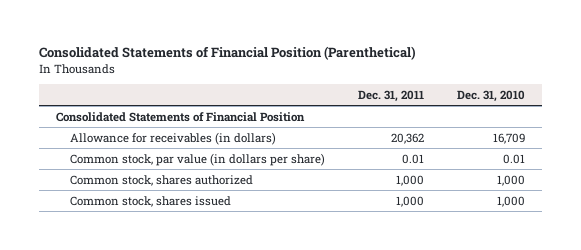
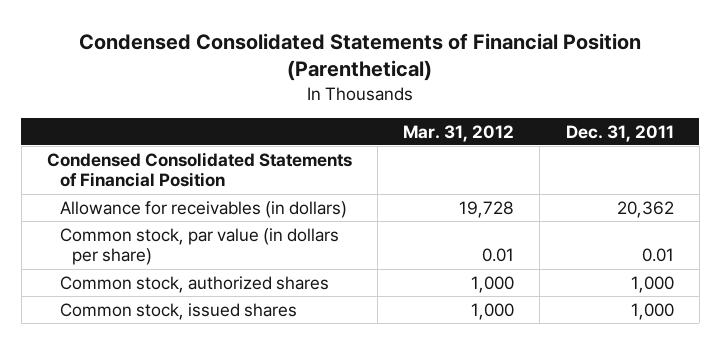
[39,46,417,61] Consolidated Statements of Financial Position (Parenthetical) -> [79,32,642,82] Condensed Consolidated Statements of Financial Position (Parenthetical)
[457,89,526,102] Dec. 31, 2010 -> none
none -> [403,124,515,142] Mar. 31, 2012
[55,111,305,122] Consolidated Statements of Financial Position -> [46,151,352,188] Condensed Consolidated Statements of Financial Position
[70,174,254,186] Common stock, shares authorized -> [59,275,329,293] Common stock, authorized shares
[70,195,232,207] Common stock, shares issued -> [59,302,297,320] Common stock, issued shares

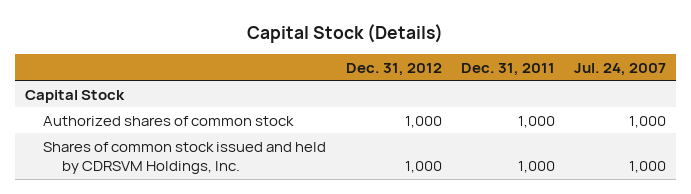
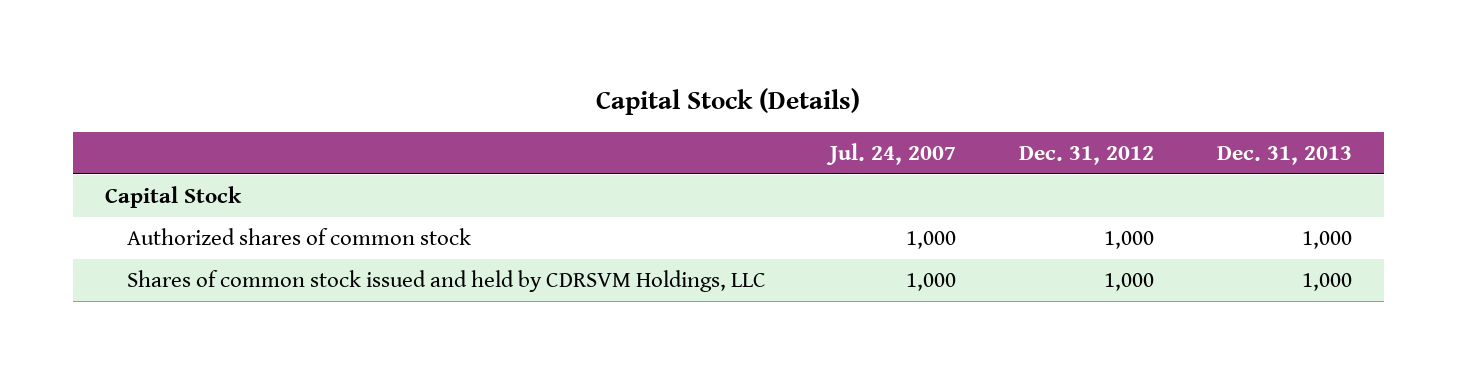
[460,62,555,76] Dec. 31, 2011 -> none
none -> [1217,145,1353,165] Dec. 31, 2013
[43,141,327,174] Shares of common stock issued and held by CDRSVM Holdings, Inc. -> [127,270,767,293] Shares of common stock issued and held by CDRSVM Holdings, LLC

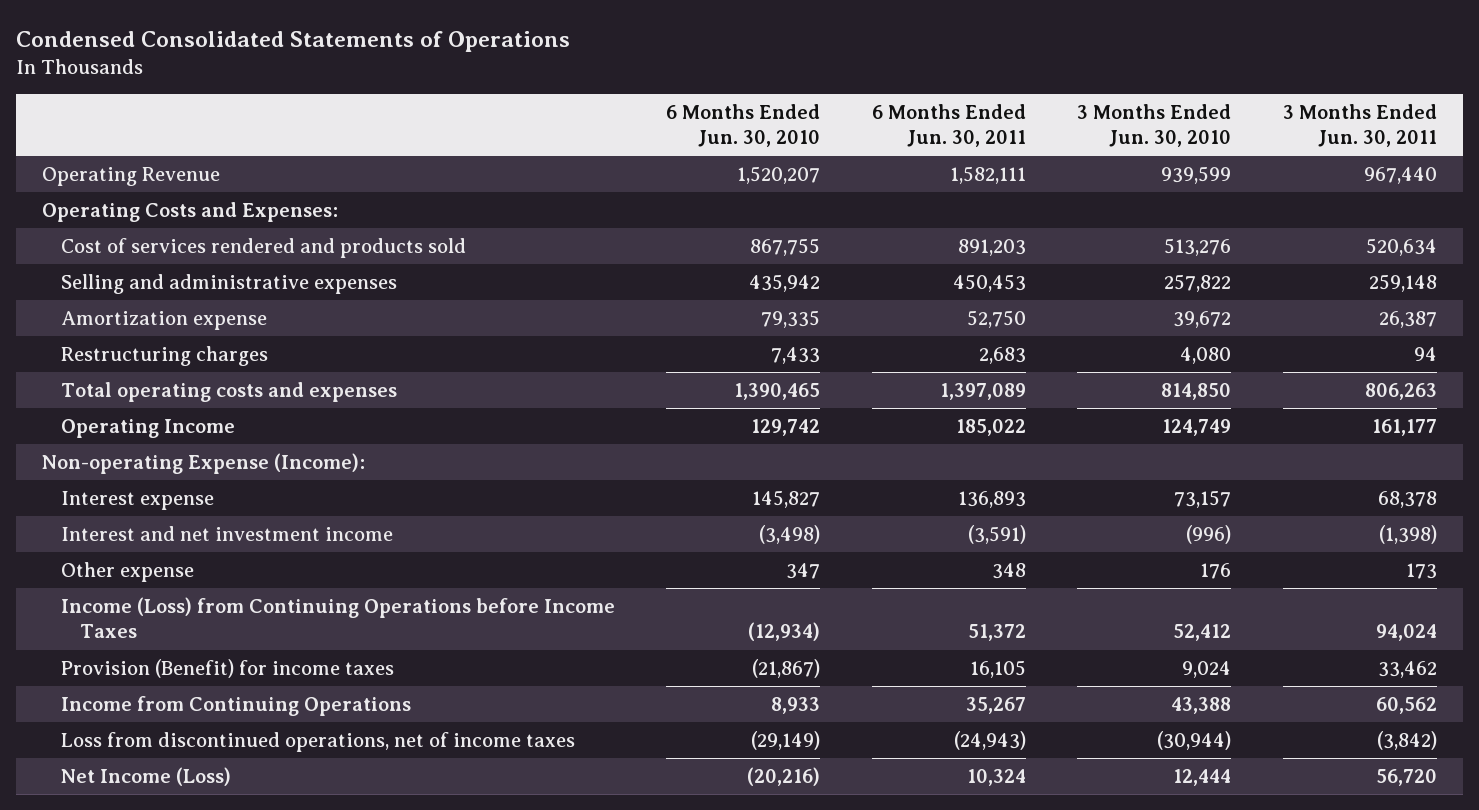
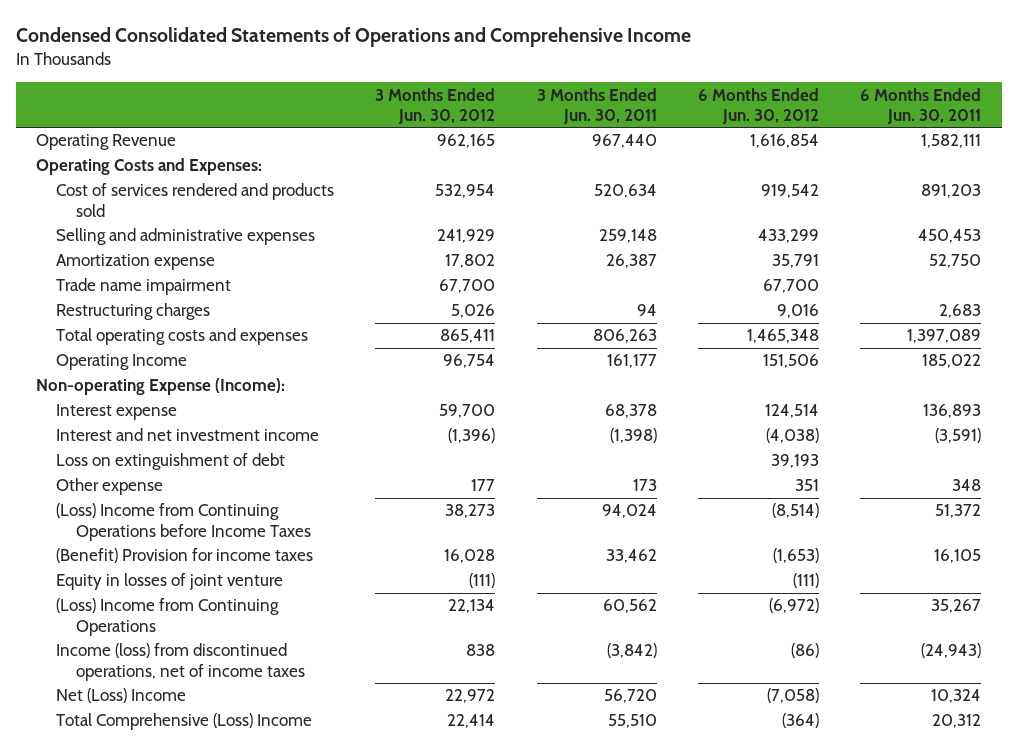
[16,30,571,52] Condensed Consolidated Statements of Operations -> [15,27,691,48] Condensed Consolidated Statements of Operations and Comprehensive Income
[666,103,821,147] 6 Months Ended Jun. 30, 2010 -> none
[1077,103,1232,147] 3 Months Ended Jun. 30, 2010 -> none
none -> [375,87,496,124] 3 Months Ended Jun. 30, 2012
none -> [697,87,819,124] 6 Months Ended Jun. 30, 2012
none -> [56,278,232,296] Trade name impairment
none -> [56,453,286,471] Loss on extinguishment of debt
[60,597,615,639] Income (Loss) from Continuing Operations before Income Taxes -> [56,503,311,541] (Loss) Income from Continuing Operations before Income Taxes
[60,659,394,679] Provision (Benefit) for income taxes -> [56,548,314,564] (Benefit) Provision for income taxes
none -> [56,573,284,591] Equity in losses of joint venture
[60,696,411,717] Income from Continuing Operations -> [56,598,280,636] (Loss) Income from Continuing Operations
[60,732,575,753] Loss from discontinued operations, net of income taxes -> [56,643,305,681] Income (loss) from discontinued operations, net of income taxes
[60,767,231,787] Net Income (Loss) -> [56,688,187,704] Net (Loss) Income
none -> [56,713,313,731] Total Comprehensive (Loss) Income

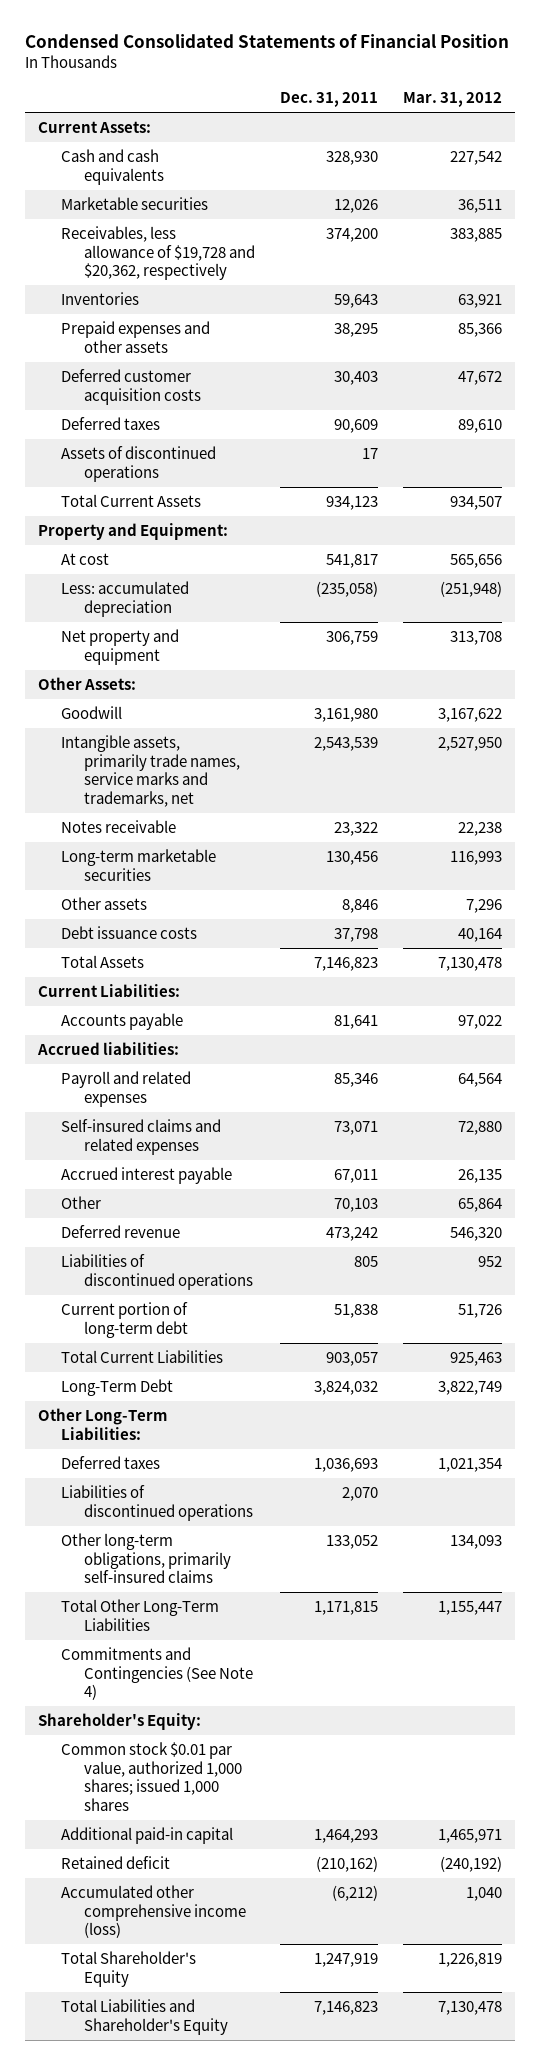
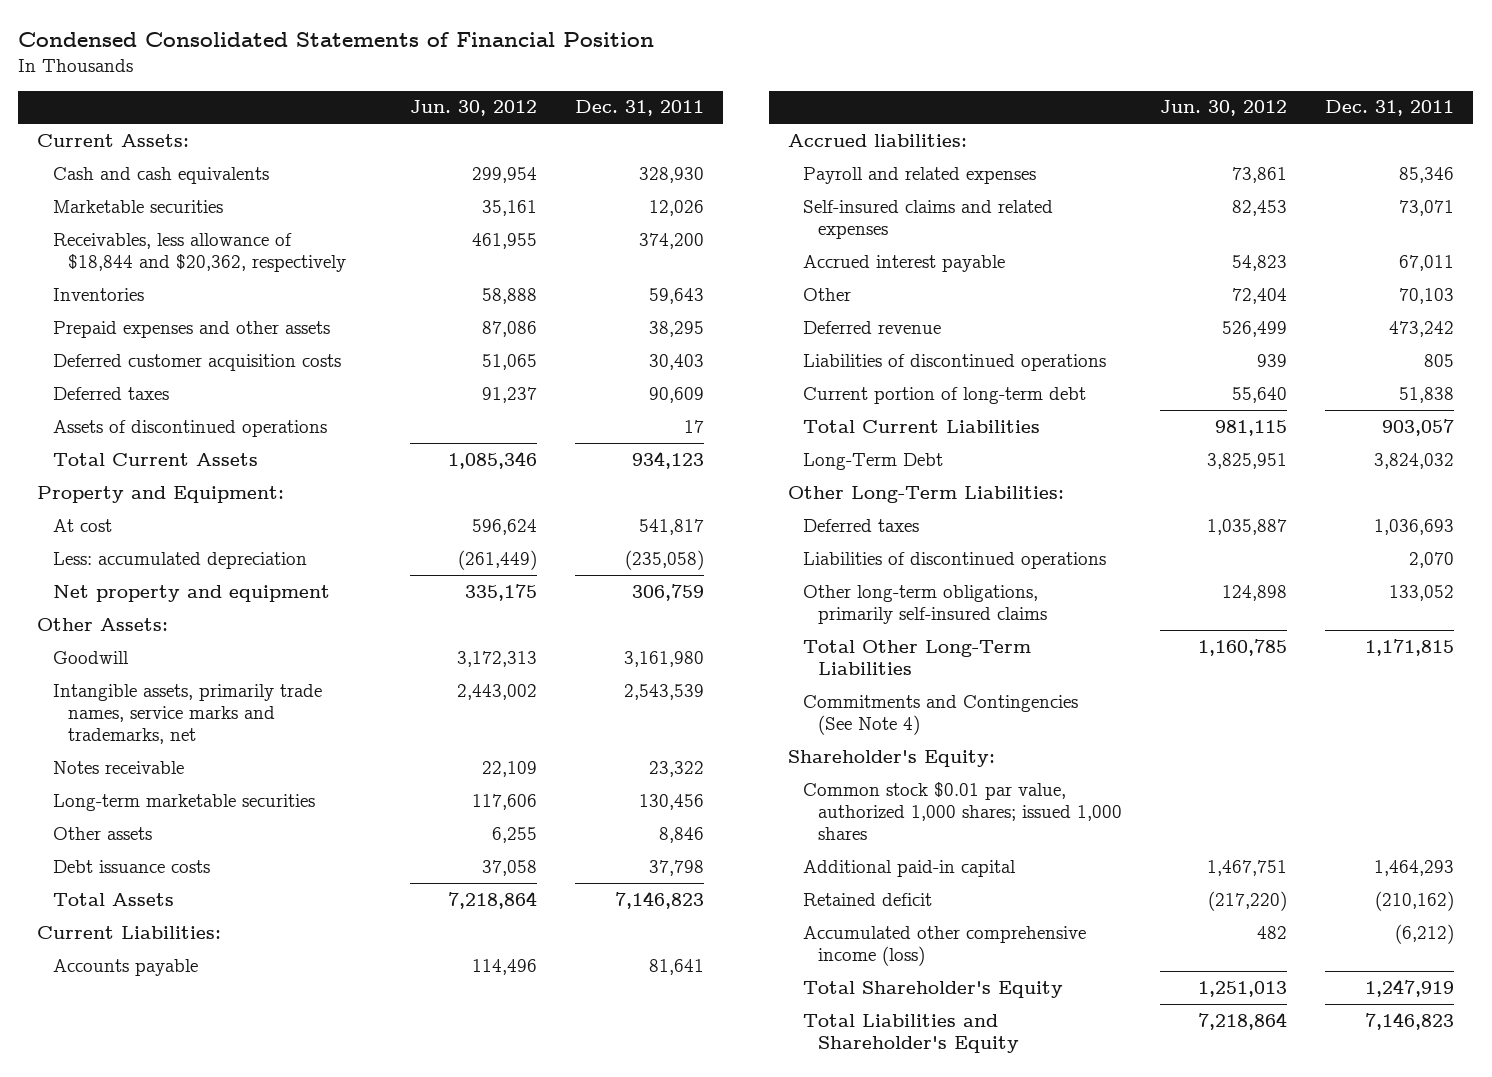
[403,92,503,108] Mar. 31, 2012 -> none
none -> [409,100,537,117] Jun. 30, 2012
[60,226,255,281] Receivables, less allowance of $19,728 and $20,362, respectively -> [52,232,346,272] Receivables, less allowance of $18,844 and $20,362, respectively

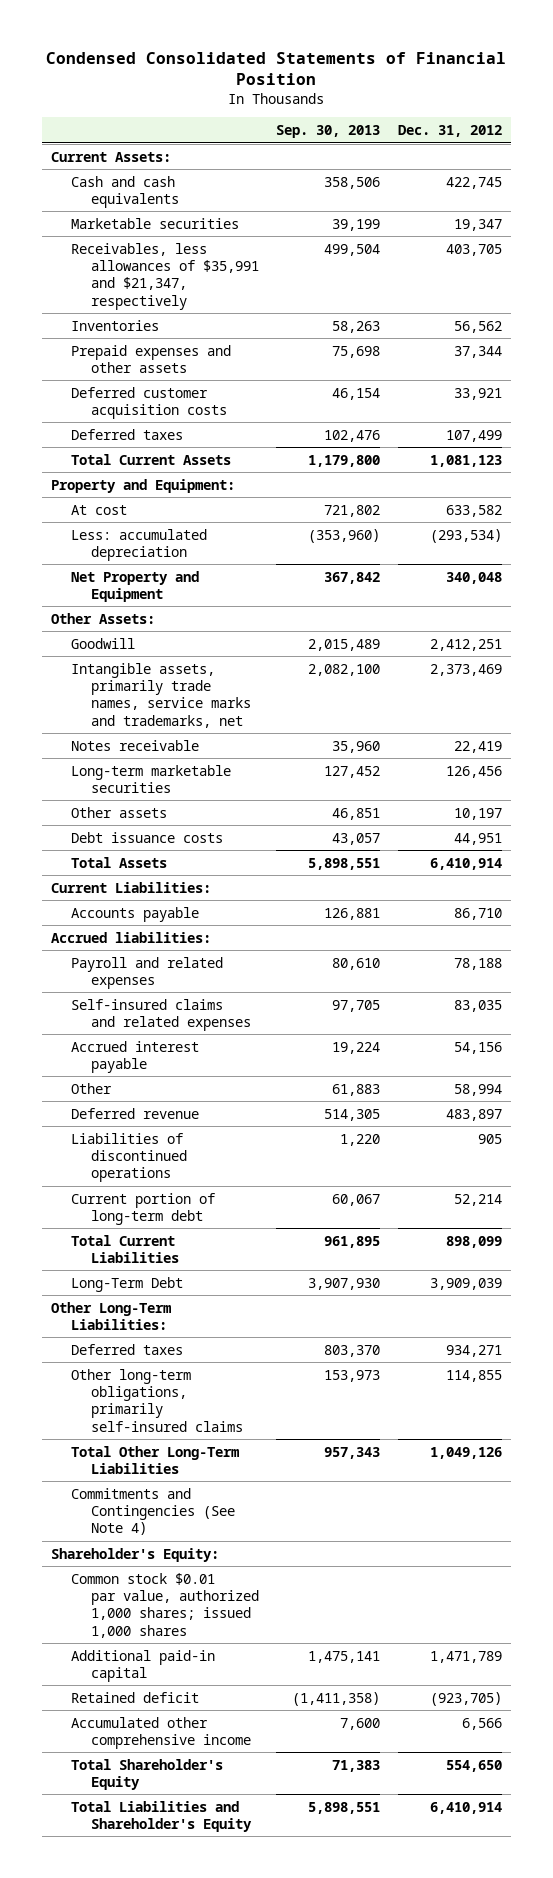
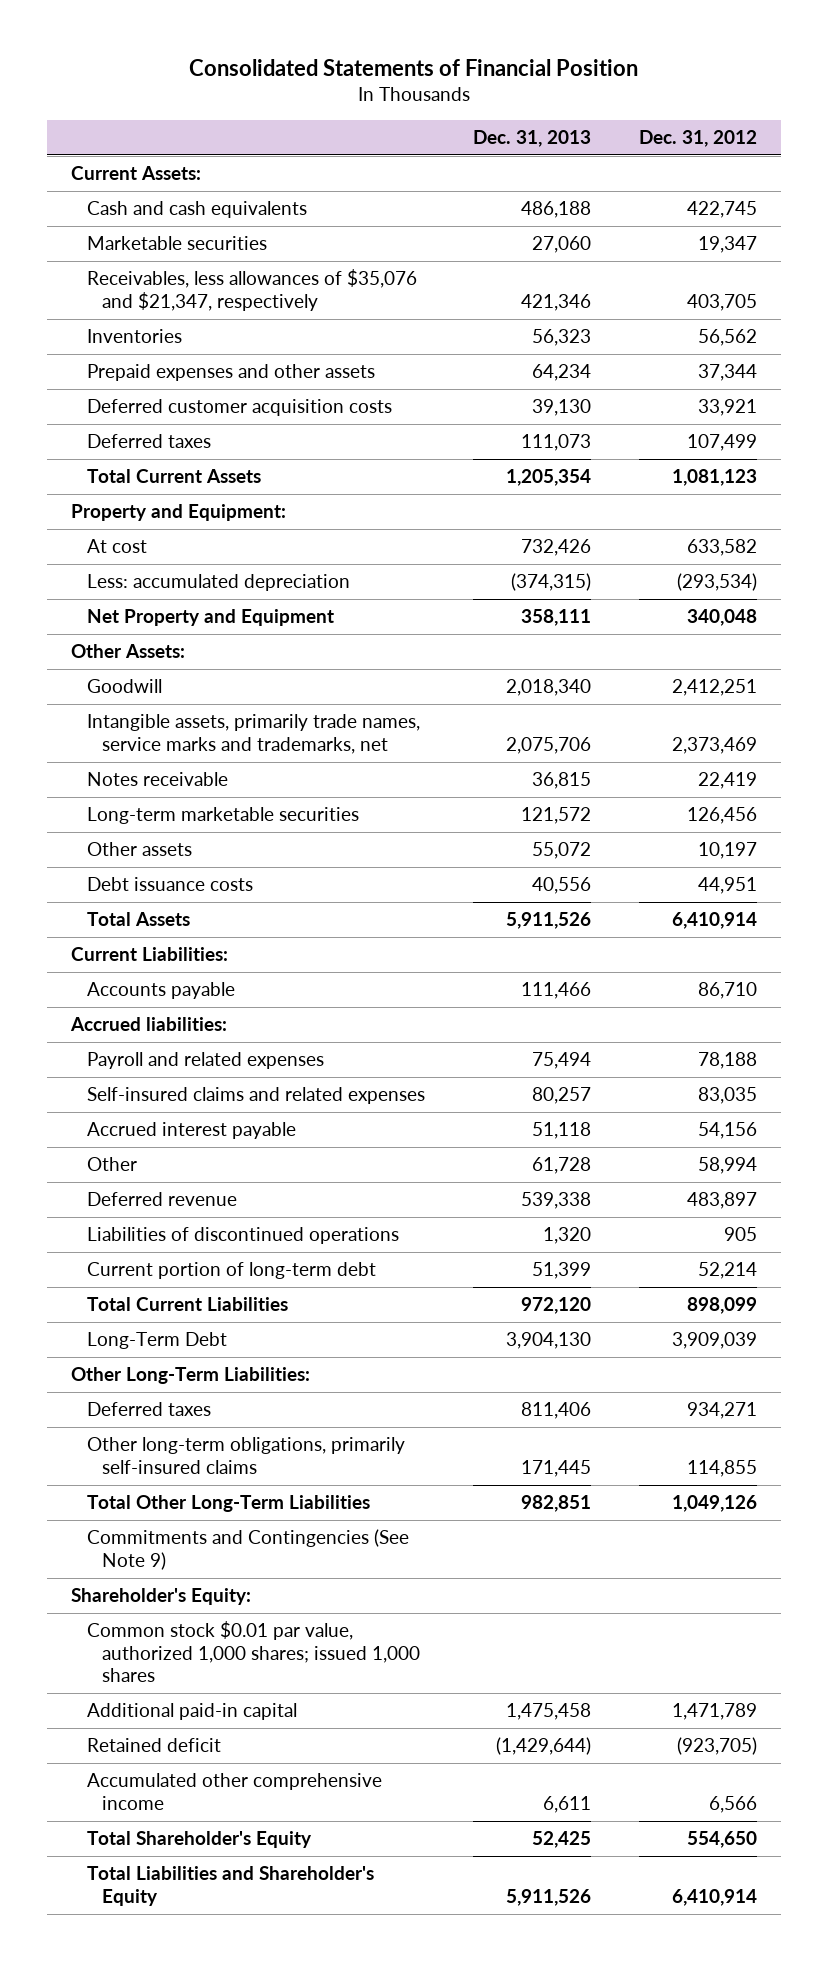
[46,51,507,86] Condensed Consolidated Statements of Financial Position -> [189,58,639,76] Consolidated Statements of Financial Position
[276,124,381,138] Sep. 30, 2013 -> none
none -> [472,129,591,147] Dec. 31, 2013
[70,242,259,310] Receivables, less allowances of $35,991 and $21,347, respectively -> [86,269,417,311] Receivables, less allowances of $35,076 and $21,347, respectively
[70,1487,235,1536] Commitments and Contingencies (See Note 4) -> [86,1529,409,1570] Commitments and Contingencies (See Note 9)

